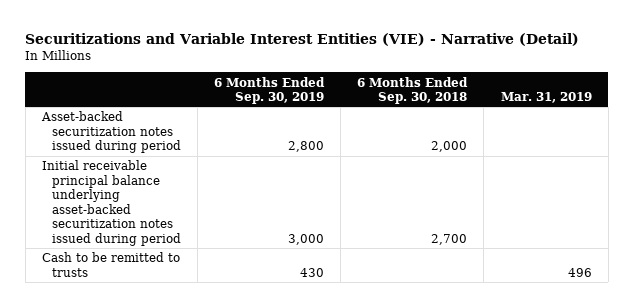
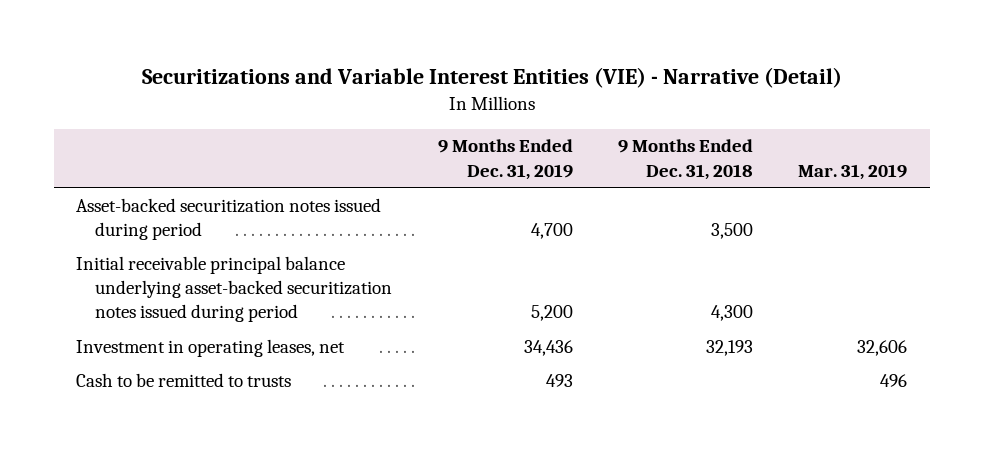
[214,76,326,104] 6 Months Ended Sep. 30, 2019 -> none
[357,76,469,104] 6 Months Ended Sep. 30, 2018 -> none
none -> [437,139,573,180] 9 Months Ended Dec. 31, 2019
none -> [617,139,753,180] 9 Months Ended Dec. 31, 2018
none -> [76,338,346,357] Investment in operating leases, net

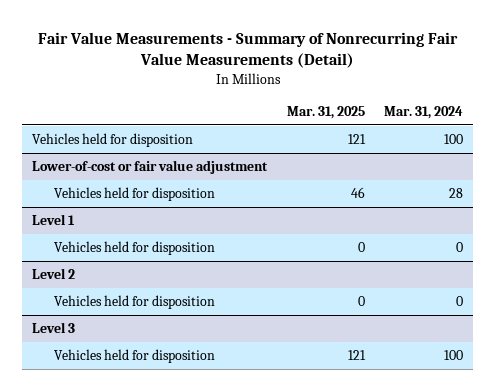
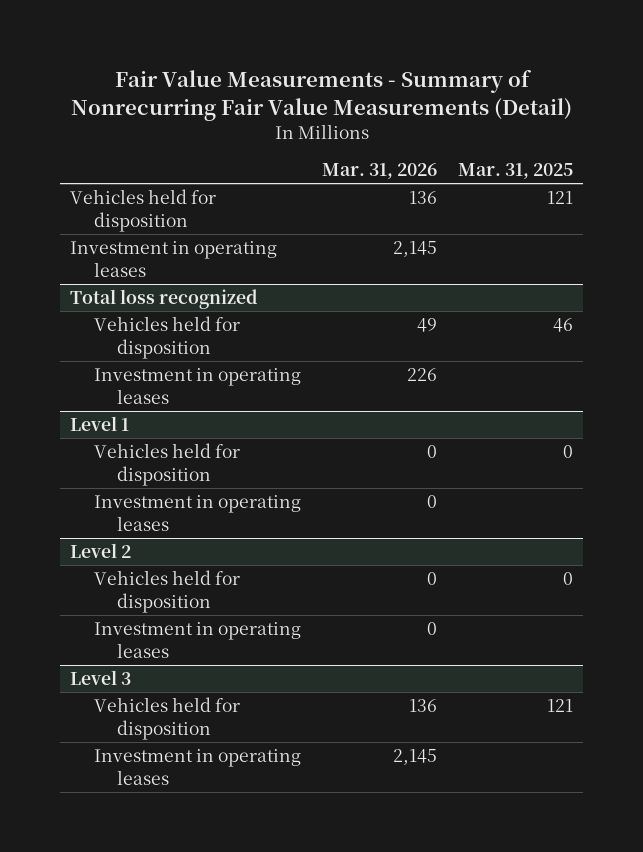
[383,105,463,119] Mar. 31, 2024 -> none
none -> [321,163,437,180] Mar. 31, 2026
none -> [70,241,278,277] Investment in operating leases
[32,160,269,175] Lower-of-cost or fair value adjustment -> [70,289,259,310] Total loss recognized
none -> [93,368,301,404] Investment in operating leases
none -> [93,495,301,531] Investment in operating leases
none -> [93,622,301,658] Investment in operating leases
none -> [93,749,301,785] Investment in operating leases

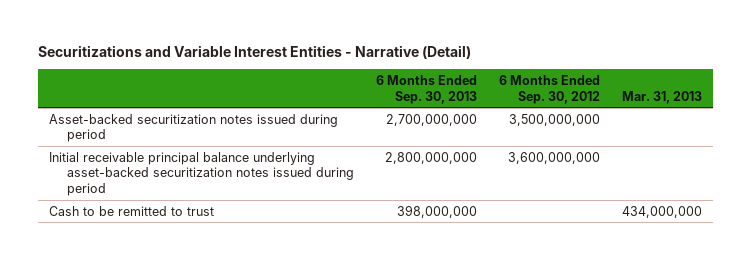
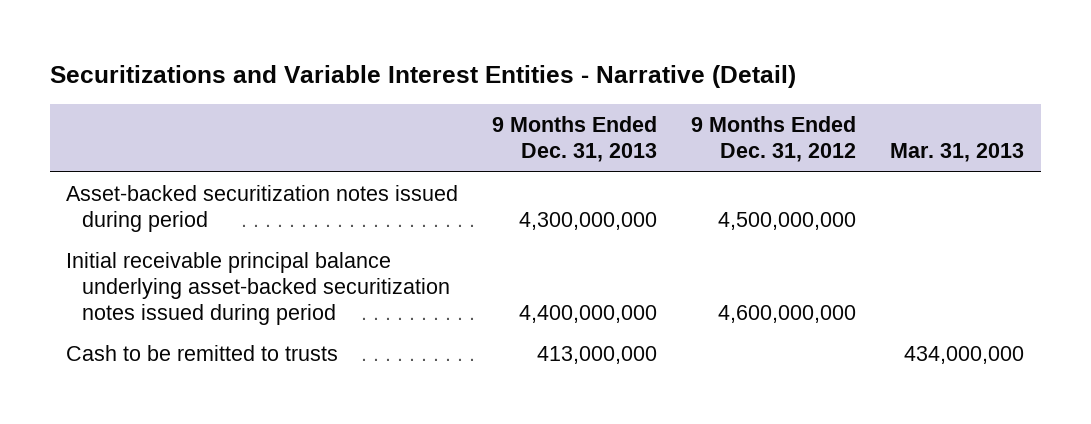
[376,75,478,104] 6 Months Ended Sep. 30, 2013 -> none
[499,75,601,104] 6 Months Ended Sep. 30, 2012 -> none
none -> [492,116,658,163] 9 Months Ended Dec. 31, 2013
none -> [691,116,857,163] 9 Months Ended Dec. 31, 2012
[48,205,214,216] Cash to be remitted to trust -> [66,344,339,361] Cash to be remitted to trusts

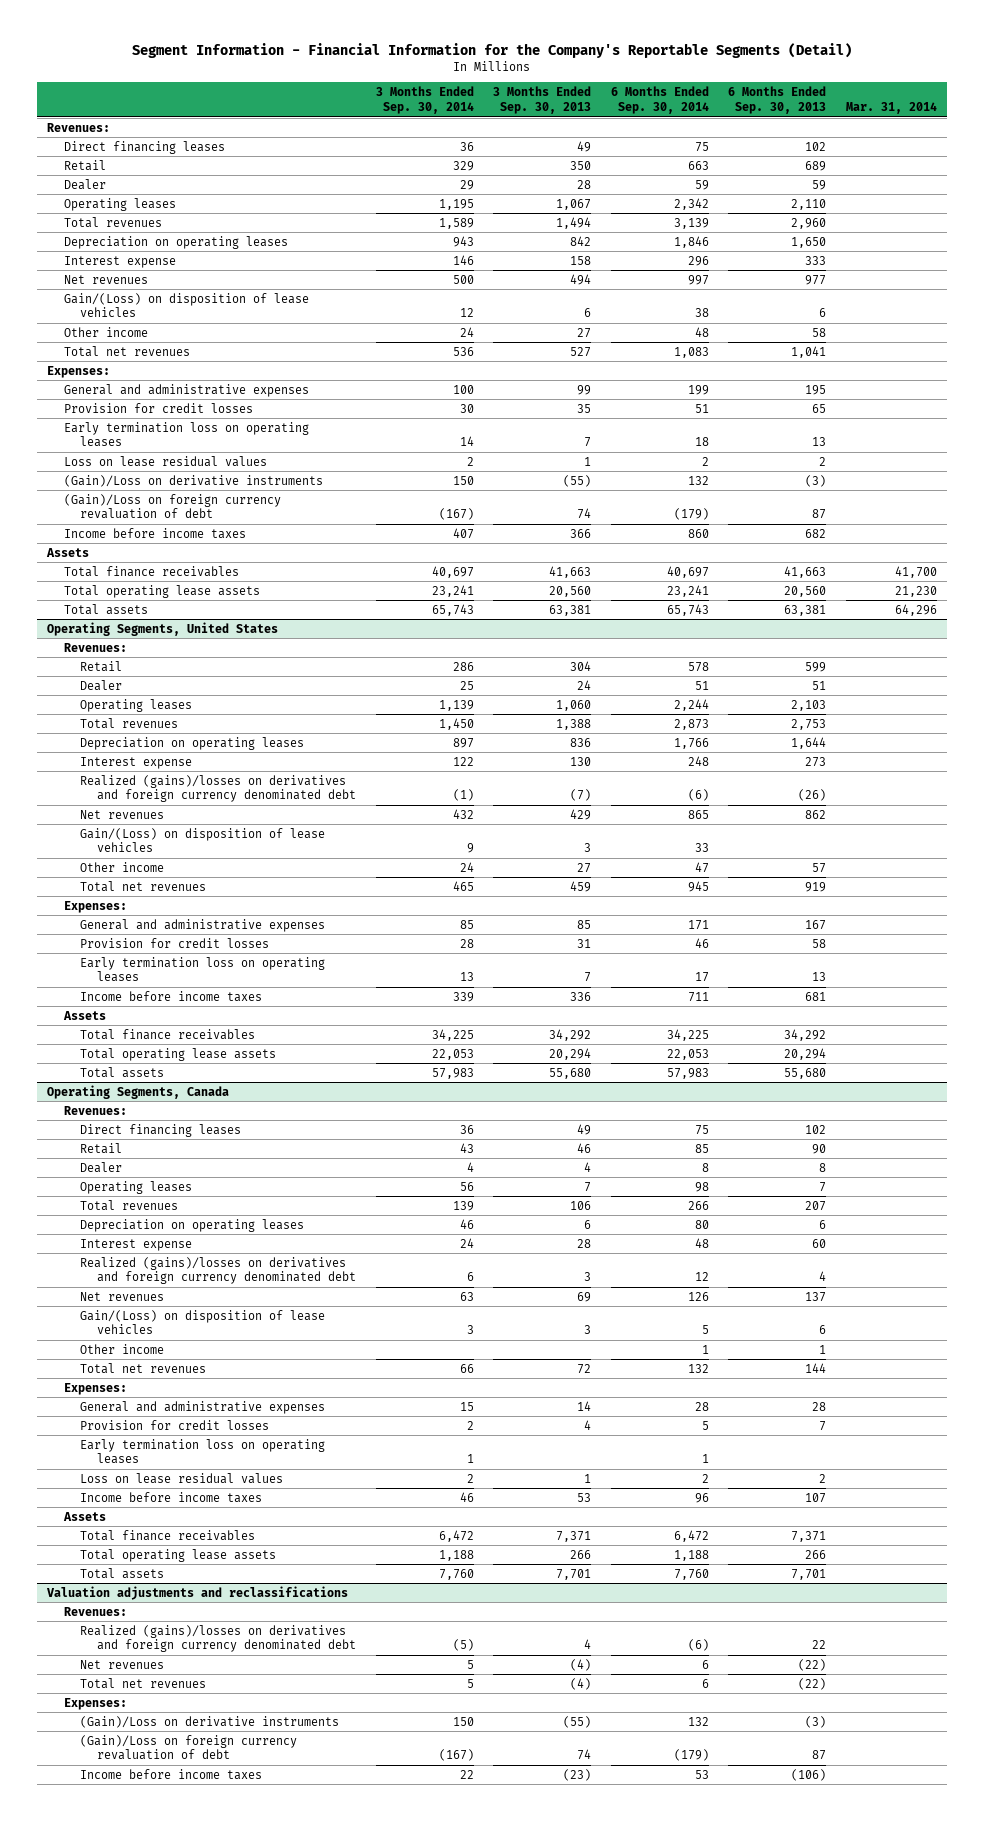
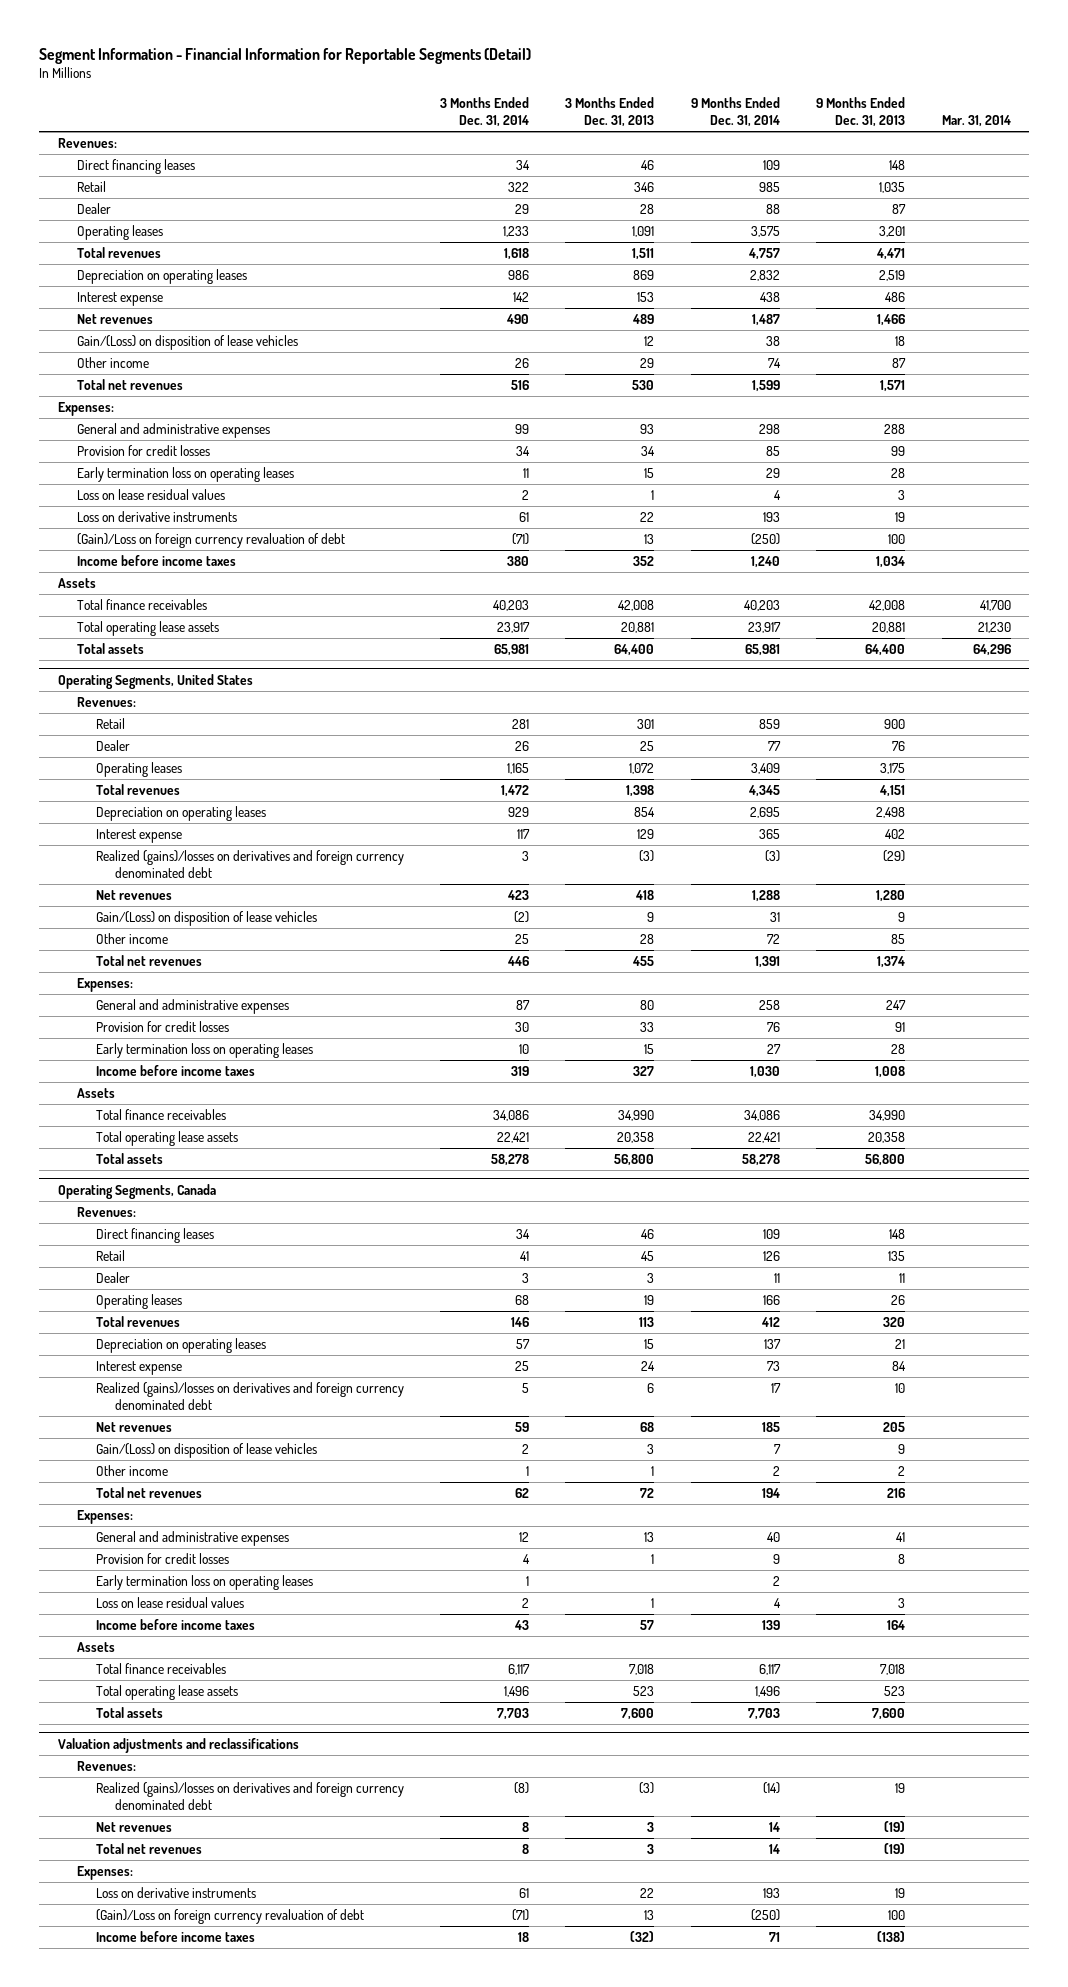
[132,43,853,59] Segment Information - Financial Information for the Company's Reportable Segments (Detail) -> [39,48,532,65] Segment Information - Financial Information for Reportable Segments (Detail)
[375,86,474,114] 3 Months Ended Sep. 30, 2014 -> none
[493,86,592,114] 3 Months Ended Sep. 30, 2013 -> none
[610,86,709,114] 6 Months Ended Sep. 30, 2014 -> none
[728,86,827,114] 6 Months Ended Sep. 30, 2013 -> none
none -> [439,96,529,128] 3 Months Ended Dec. 31, 2014
none -> [565,96,655,128] 3 Months Ended Dec. 31, 2013
none -> [690,96,780,128] 9 Months Ended Dec. 31, 2014
none -> [816,96,906,128] 9 Months Ended Dec. 31, 2013
[63,474,323,487] (Gain)/Loss on derivative instruments -> [76,510,237,522] Loss on derivative instruments
[80,1715,340,1728] (Gain)/Loss on derivative instruments -> [95,1886,256,1898] Loss on derivative instruments

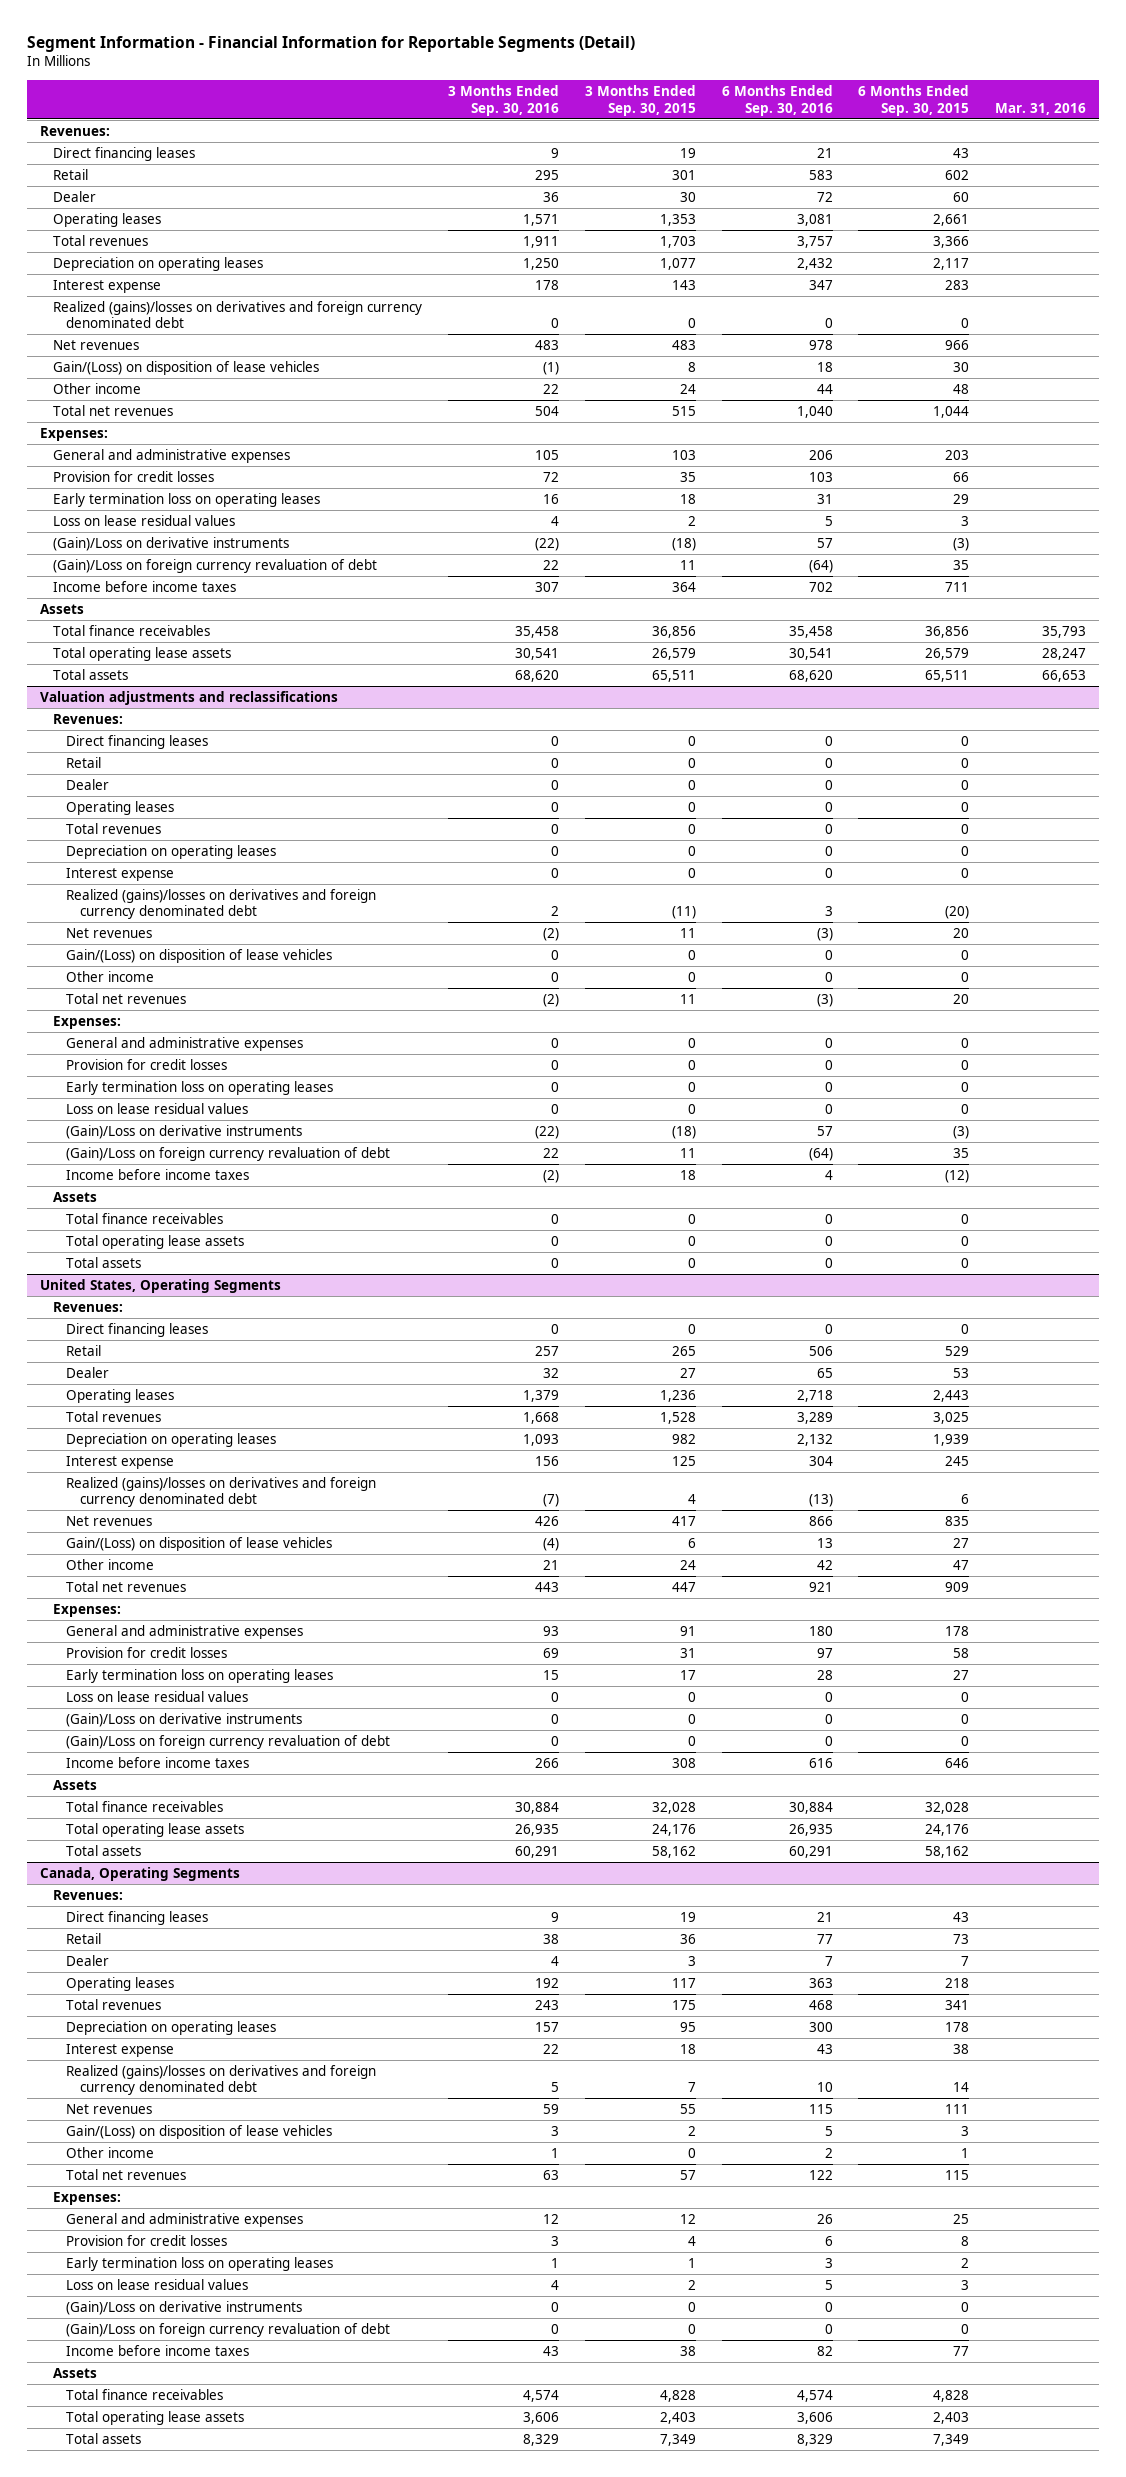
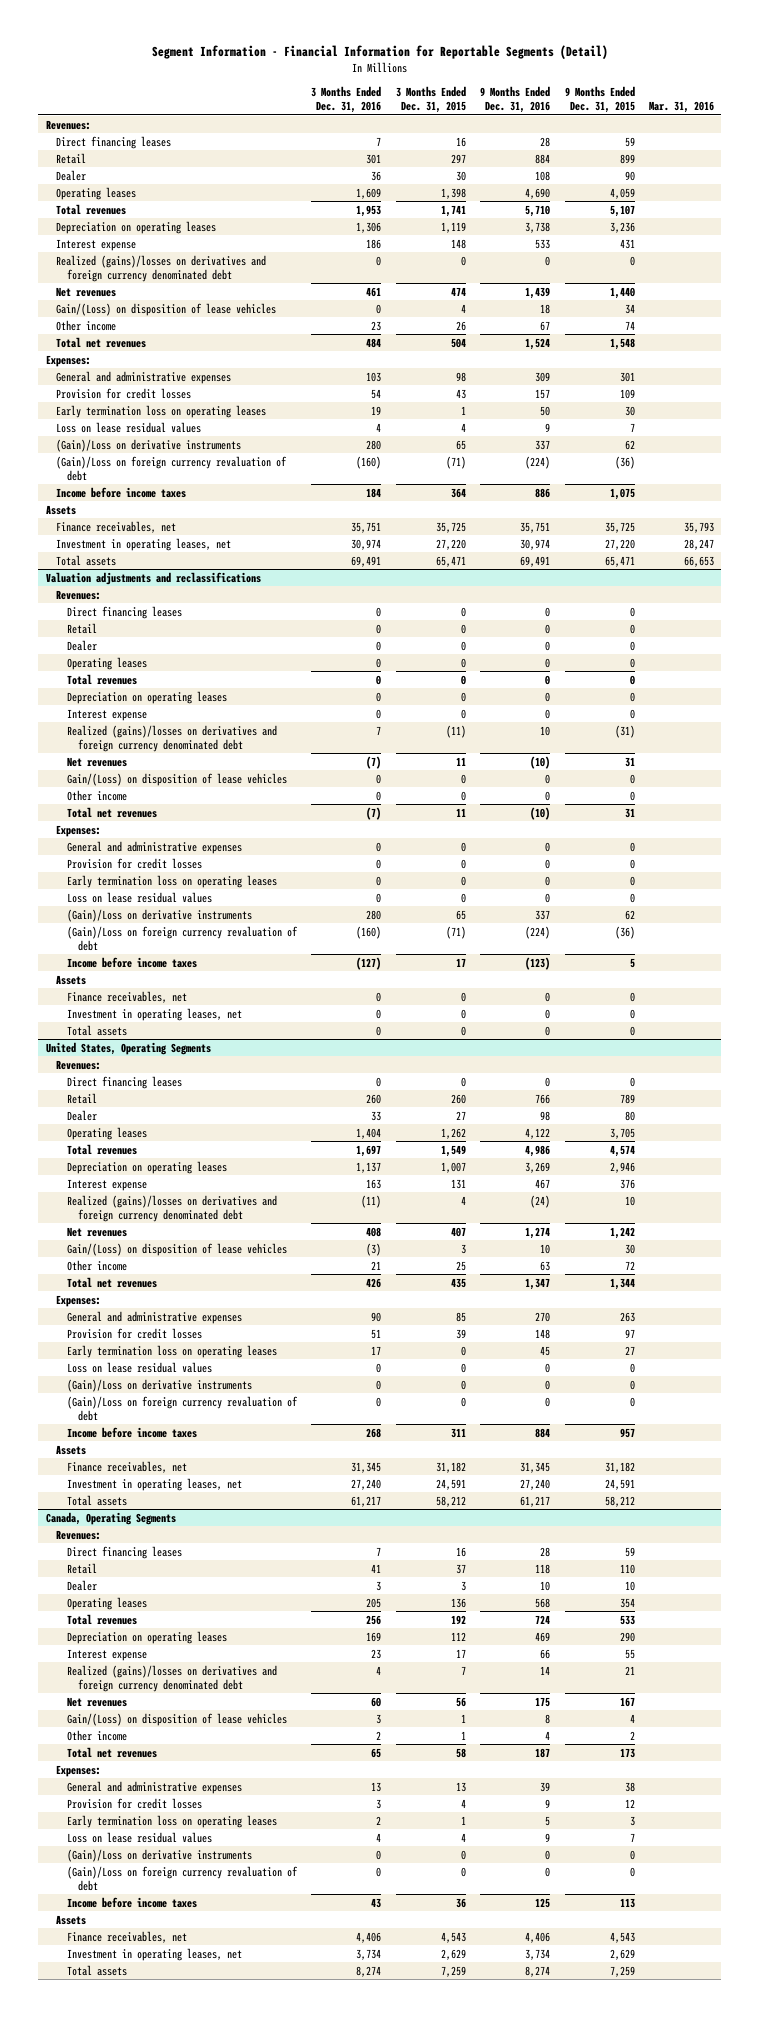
[447,84,559,116] 3 Months Ended Sep. 30, 2016 -> none
[584,84,696,116] 3 Months Ended Sep. 30, 2015 -> none
[721,84,833,116] 6 Months Ended Sep. 30, 2016 -> none
[858,84,970,116] 6 Months Ended Sep. 30, 2015 -> none
none -> [311,86,382,113] 3 Months Ended Dec. 31, 2016
none -> [395,86,466,113] 3 Months Ended Dec. 31, 2015
none -> [480,86,551,113] 9 Months Ended Dec. 31, 2016
none -> [564,86,635,113] 9 Months Ended Dec. 31, 2015
[53,624,211,636] Total finance receivables -> [56,520,177,533] Finance receivables, net
[53,646,232,661] Total operating lease assets -> [56,537,232,551] Investment in operating leases, net
[66,1212,224,1224] Total finance receivables -> [67,990,188,1003] Finance receivables, net
[66,1234,245,1249] Total operating lease assets -> [67,1007,243,1021] Investment in operating leases, net
[66,1800,224,1812] Total finance receivables -> [67,1460,188,1473] Finance receivables, net
[66,1822,245,1837] Total operating lease assets -> [67,1477,243,1491] Investment in operating leases, net
[66,2388,224,2400] Total finance receivables -> [67,1930,188,1943] Finance receivables, net
[66,2410,245,2425] Total operating lease assets -> [67,1947,243,1961] Investment in operating leases, net

